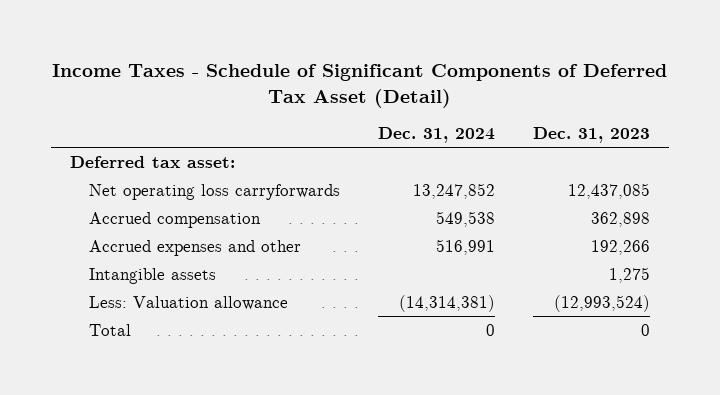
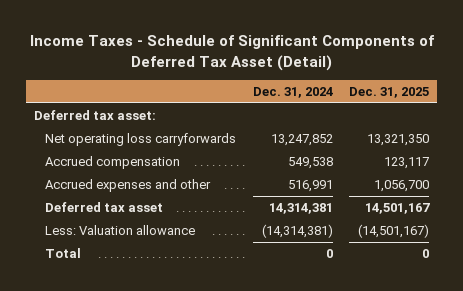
[532,126,650,143] Dec. 31, 2023 -> none
none -> [348,86,429,98] Dec. 31, 2025
[89,267,217,284] Intangible assets -> none
none -> [45,202,164,213] Deferred tax asset

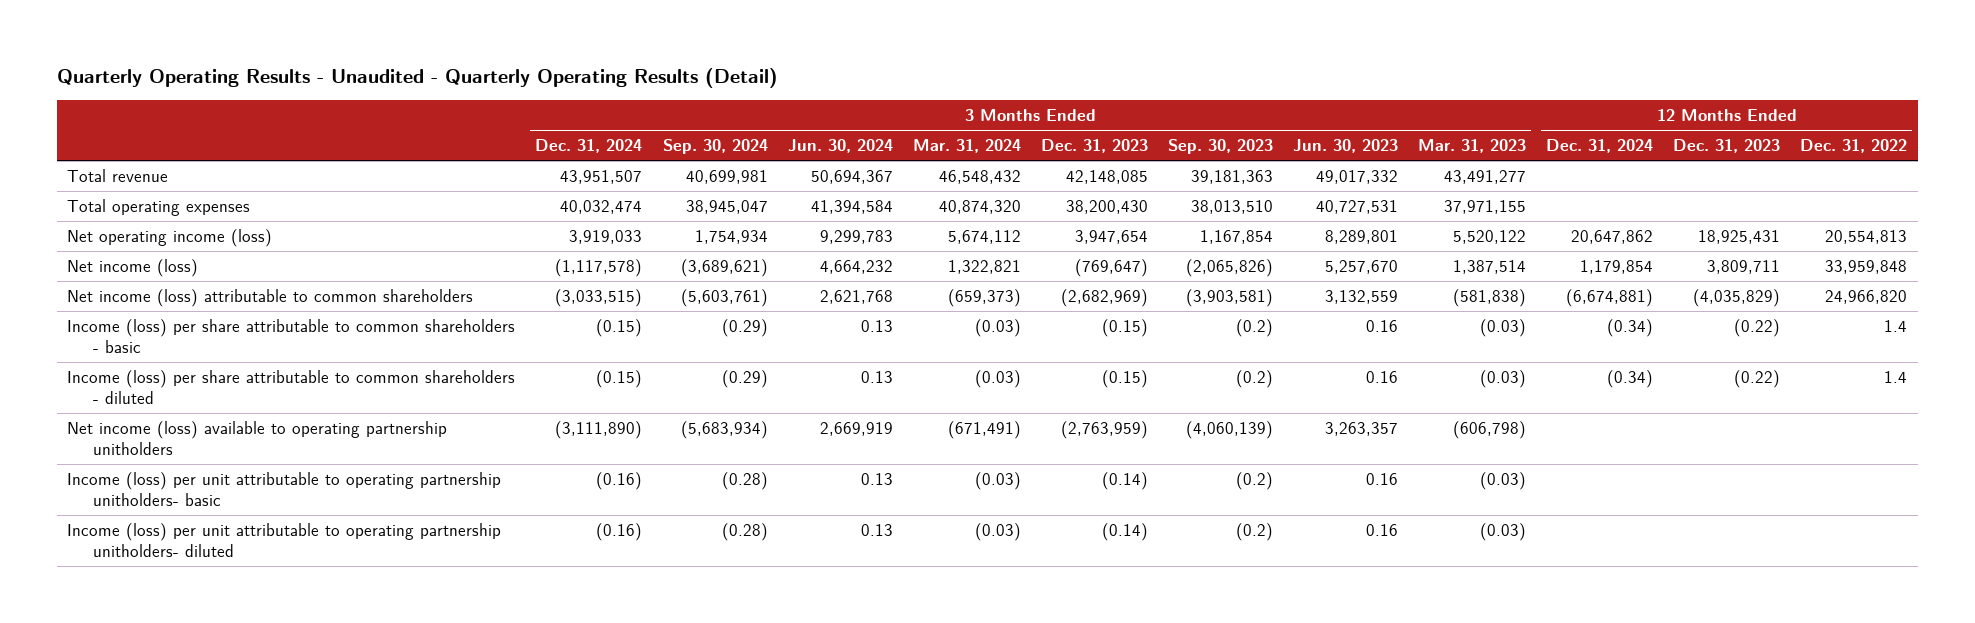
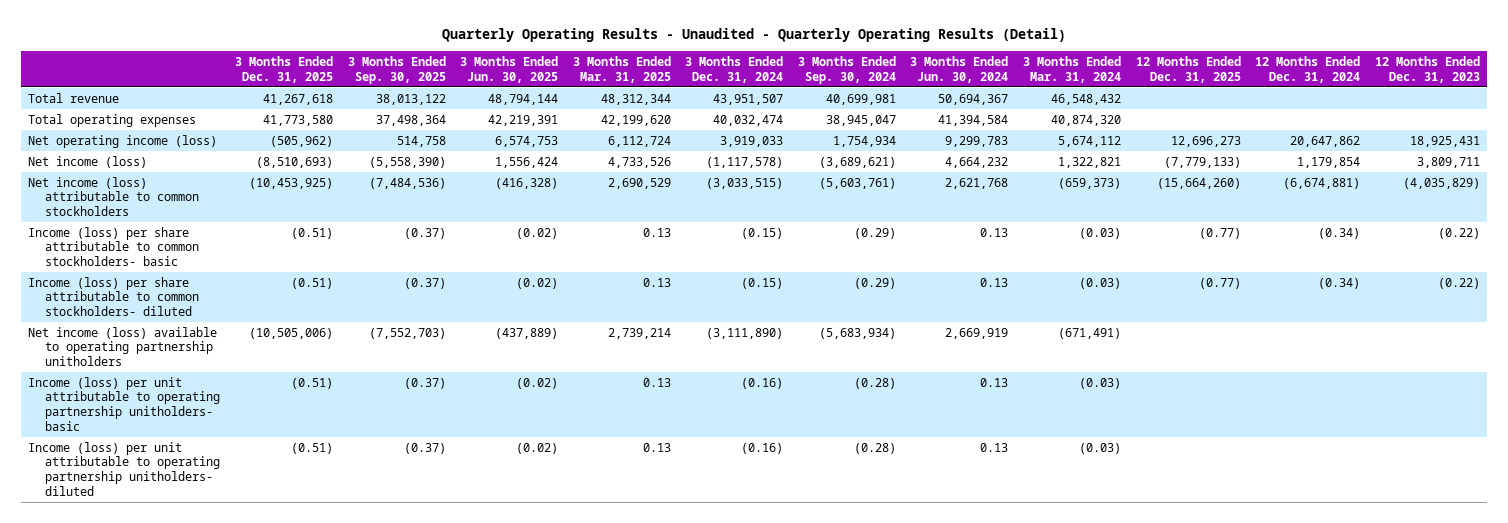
[1040,139,1148,154] Dec. 31, 2023 -> none
[1167,139,1273,155] Sep. 30, 2023 -> none
[1293,139,1399,154] Jun. 30, 2023 -> none
[1418,139,1527,154] Mar. 31, 2023 -> none
[1800,139,1908,154] Dec. 31, 2022 -> none
none -> [235,56,334,83] 3 Months Ended Dec. 31, 2025
none -> [347,56,446,84] 3 Months Ended Sep. 30, 2025
none -> [460,56,559,83] 3 Months Ended Jun. 30, 2025
none -> [572,56,671,83] 3 Months Ended Mar. 31, 2025
none -> [1135,56,1241,83] 12 Months Ended Dec. 31, 2025
[67,288,474,307] Net income (loss) attributable to common shareholders -> [28,176,200,217] Net income (loss) attributable to common stockholders
[67,318,516,354] Income (loss) per share attributable to common shareholders - basic -> [28,226,200,267] Income (loss) per share attributable to common stockholders- basic
[67,369,516,405] Income (loss) per share attributable to common shareholders - diluted -> [28,276,200,317] Income (loss) per share attributable to common stockholders- diluted

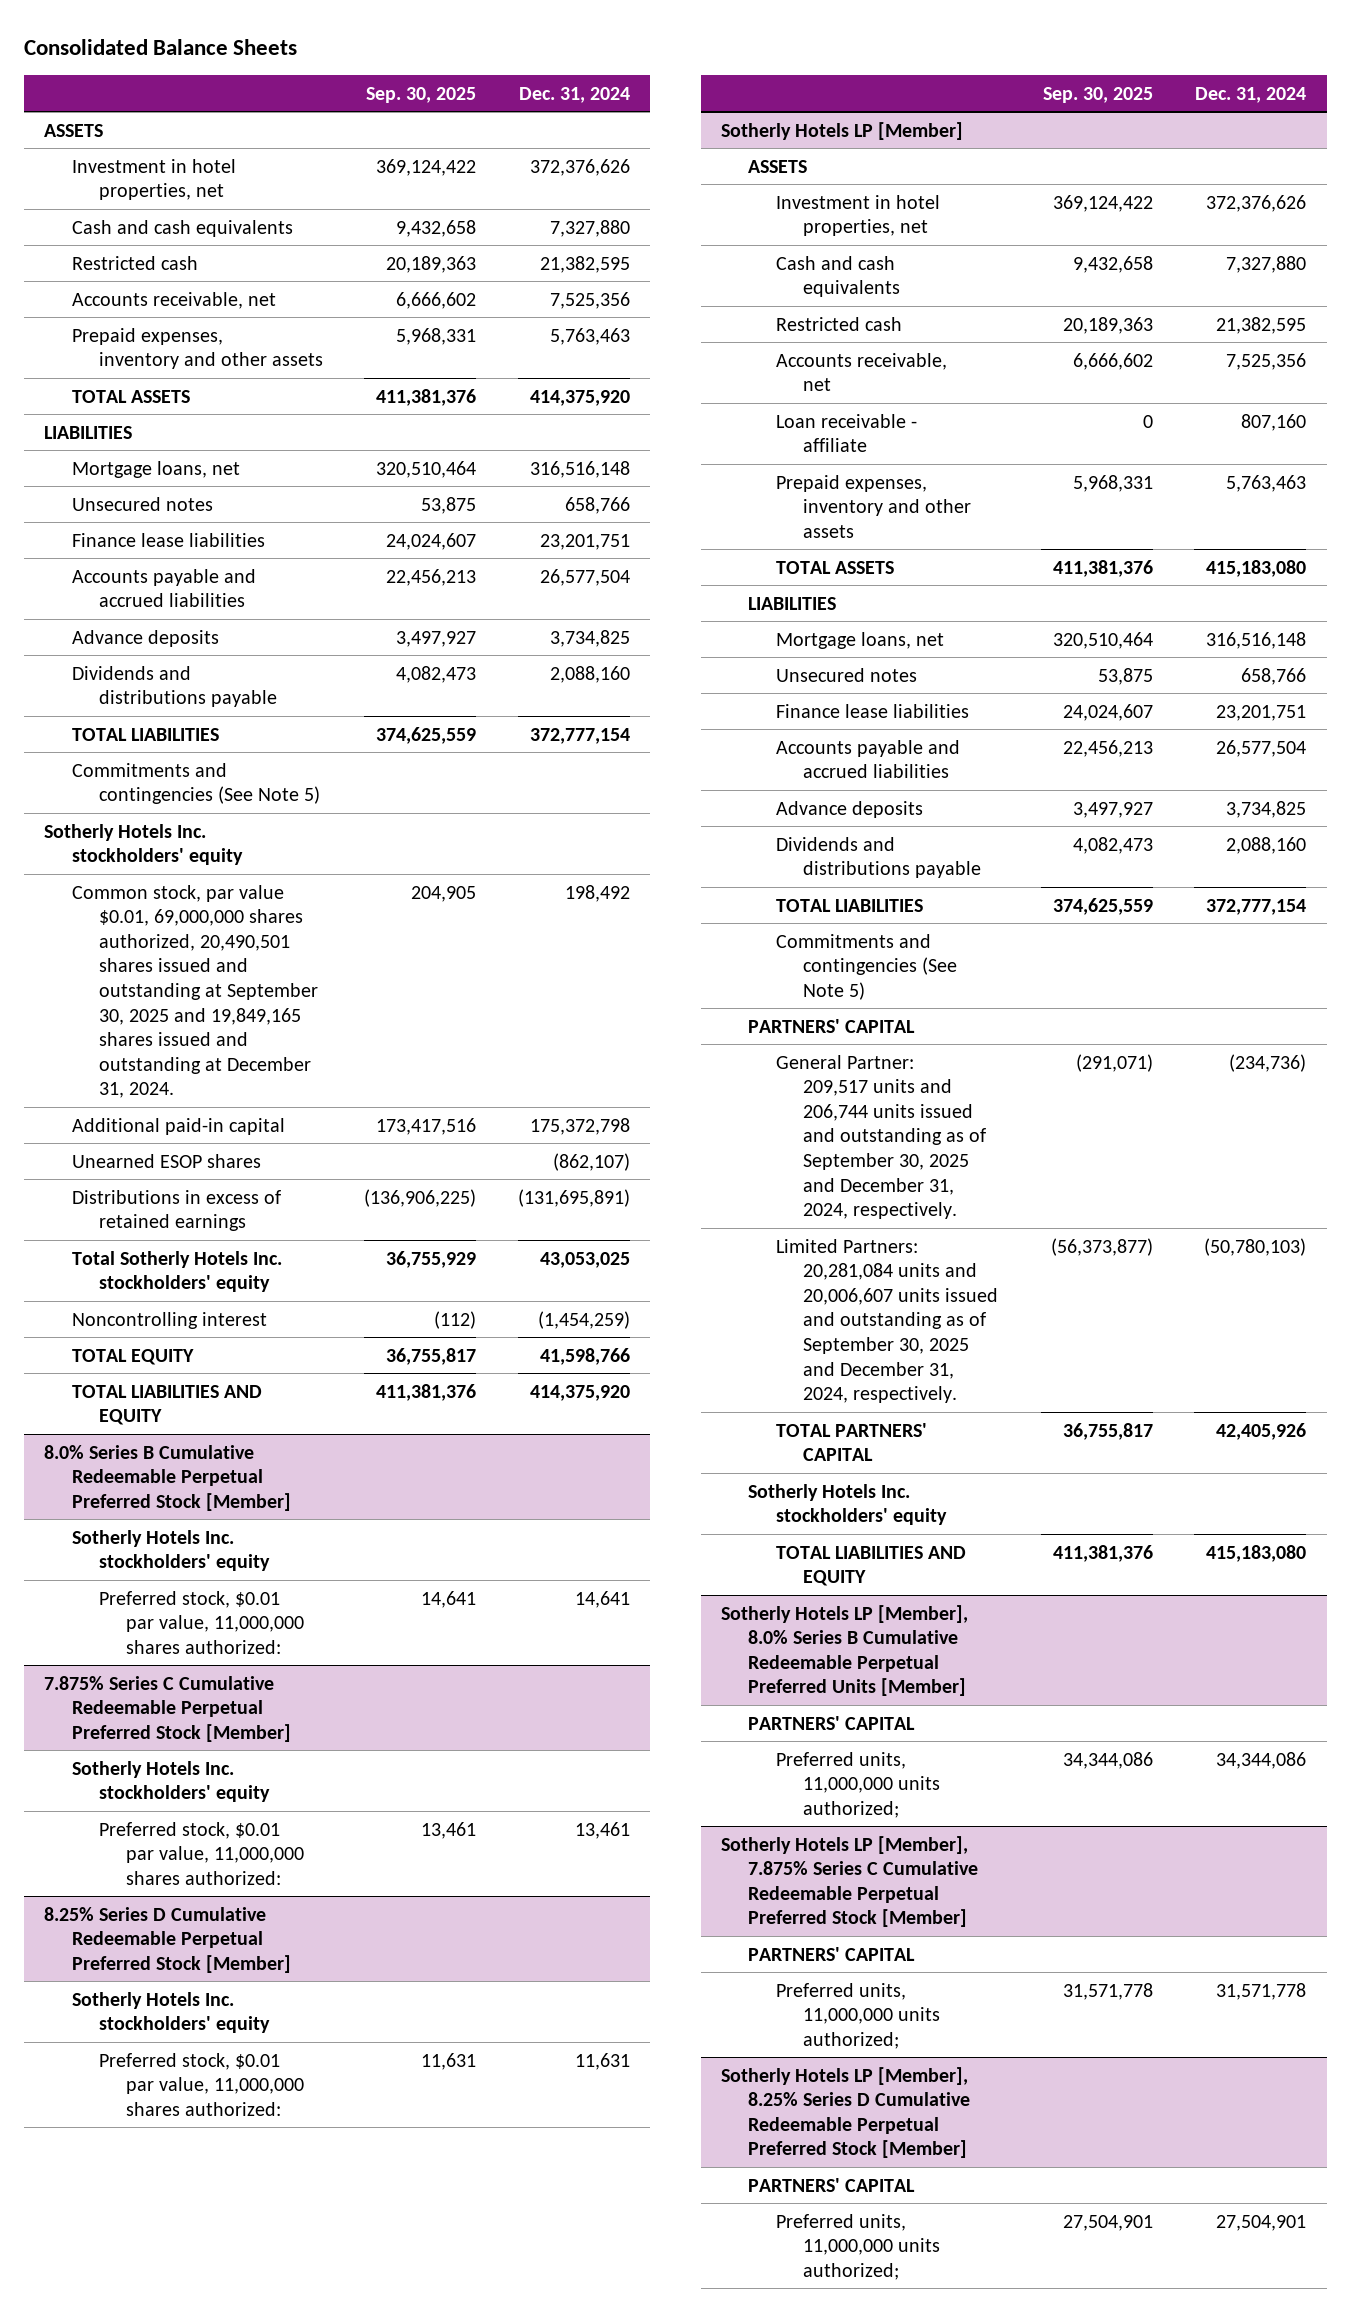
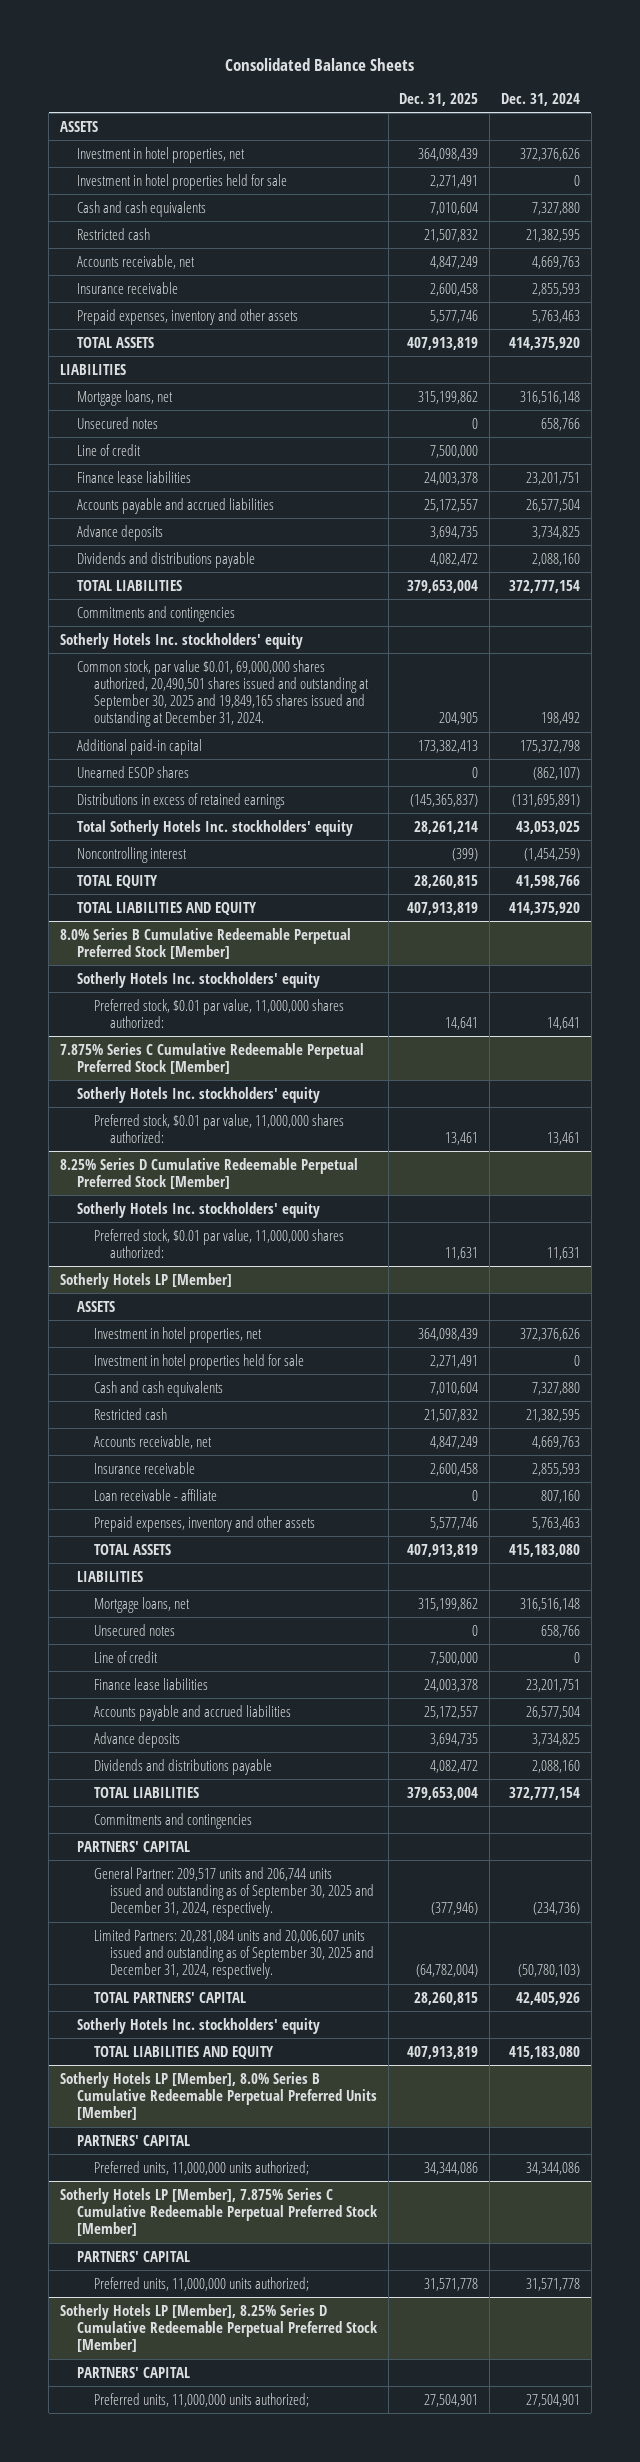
[366,86,477,103] Sep. 30, 2025 -> none
none -> [399,92,479,106] Dec. 31, 2025
none -> [76,173,287,190] Investment in hotel properties held for sale
[549,291,630,309] 7,525,356 -> [532,255,581,269] 4,669,763
none -> [76,281,178,294] Insurance receivable
none -> [76,443,141,456] Line of credit
[71,762,320,805] Commitments and contingencies (See Note 5) -> [76,605,235,622] Commitments and contingencies
none -> [93,1353,304,1370] Investment in hotel properties held for sale
[1226,352,1307,370] 7,525,356 -> [532,1435,581,1449] 4,669,763
none -> [93,1461,195,1474] Insurance receivable
none -> [93,1650,158,1663] Line of credit
[775,933,957,1000] Commitments and contingencies (See Note 5) -> [93,1812,252,1829] Commitments and contingencies

